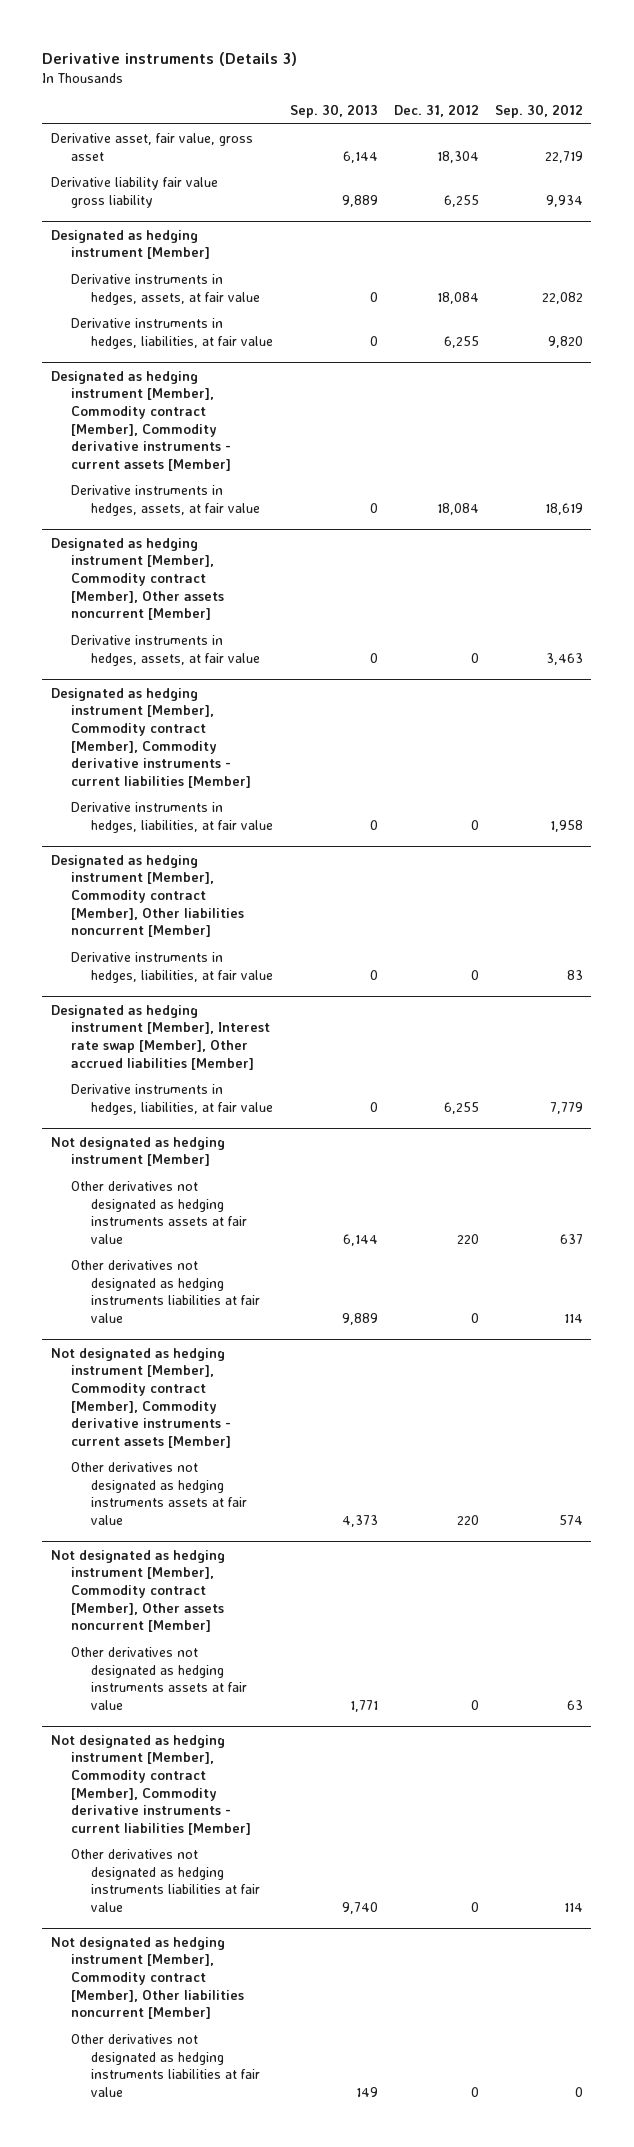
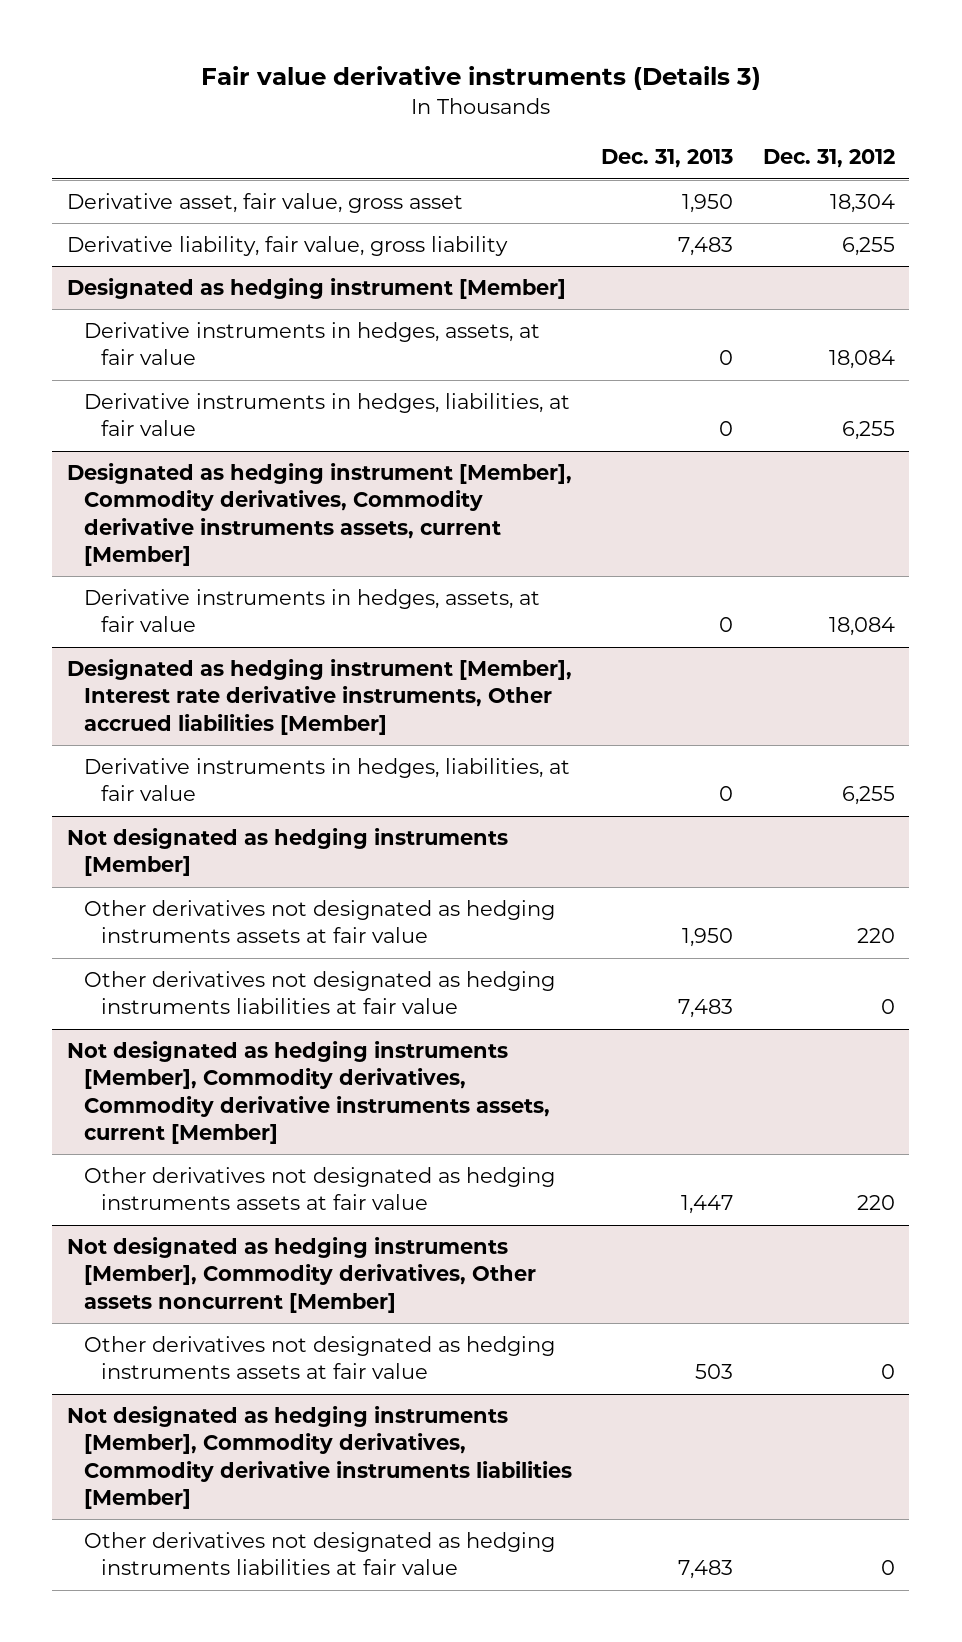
[42,52,298,67] Derivative instruments (Details 3) -> [200,66,761,91] Fair value derivative instruments (Details 3)
[289,104,378,119] Sep. 30, 2013 -> none
[495,104,584,119] Sep. 30, 2012 -> none
none -> [601,149,734,169] Dec. 31, 2013
[50,176,218,208] Derivative liability fair value gross liability -> [67,236,509,257] Derivative liability, fair value, gross liability
[50,370,231,471] Designated as hedging instrument [Member], Commodity contract [Member], Commodity derivative instruments - current assets [Member] -> [67,463,573,567] Designated as hedging instrument [Member], Commodity derivatives, Commodity derivative instruments assets, current [Member]
[50,537,224,621] Designated as hedging instrument [Member], Commodity contract [Member], Other assets noncurrent [Member] -> none
[70,634,261,666] Derivative instruments in hedges, assets, at fair value -> none
[50,687,251,788] Designated as hedging instrument [Member], Commodity contract [Member], Commodity derivative instruments - current liabilities [Member] -> none
[70,801,274,833] Derivative instruments in hedges, liabilities, at fair value -> none
[50,854,244,938] Designated as hedging instrument [Member], Commodity contract [Member], Other liabilities noncurrent [Member] -> none
[70,951,274,983] Derivative instruments in hedges, liabilities, at fair value -> none
[50,1004,270,1070] Designated as hedging instrument [Member], Interest rate swap [Member], Other accrued liabilities [Member] -> [67,659,573,735] Designated as hedging instrument [Member], Interest rate derivative instruments, Other accrued liabilities [Member]
[50,1136,225,1167] Not designated as hedging instrument [Member] -> [67,828,509,877] Not designated as hedging instruments [Member]
[50,1347,231,1448] Not designated as hedging instrument [Member], Commodity contract [Member], Commodity derivative instruments - current assets [Member] -> [67,1041,551,1145] Not designated as hedging instruments [Member], Commodity derivatives, Commodity derivative instruments assets, current [Member]
[50,1549,225,1633] Not designated as hedging instrument [Member], Commodity contract [Member], Other assets noncurrent [Member] -> [67,1237,537,1313] Not designated as hedging instruments [Member], Commodity derivatives, Other assets noncurrent [Member]
[70,1848,261,1912] Other derivatives not designated as hedging instruments liabilities at fair value -> none
[50,1936,244,2020] Not designated as hedging instrument [Member], Commodity contract [Member], Other liabilities noncurrent [Member] -> none
[50,1734,251,1835] Not designated as hedging instrument [Member], Commodity contract [Member], Commodity derivative instruments - current liabilities [Member] -> [67,1406,573,1510] Not designated as hedging instruments [Member], Commodity derivatives, Commodity derivative instruments liabilities [Member]

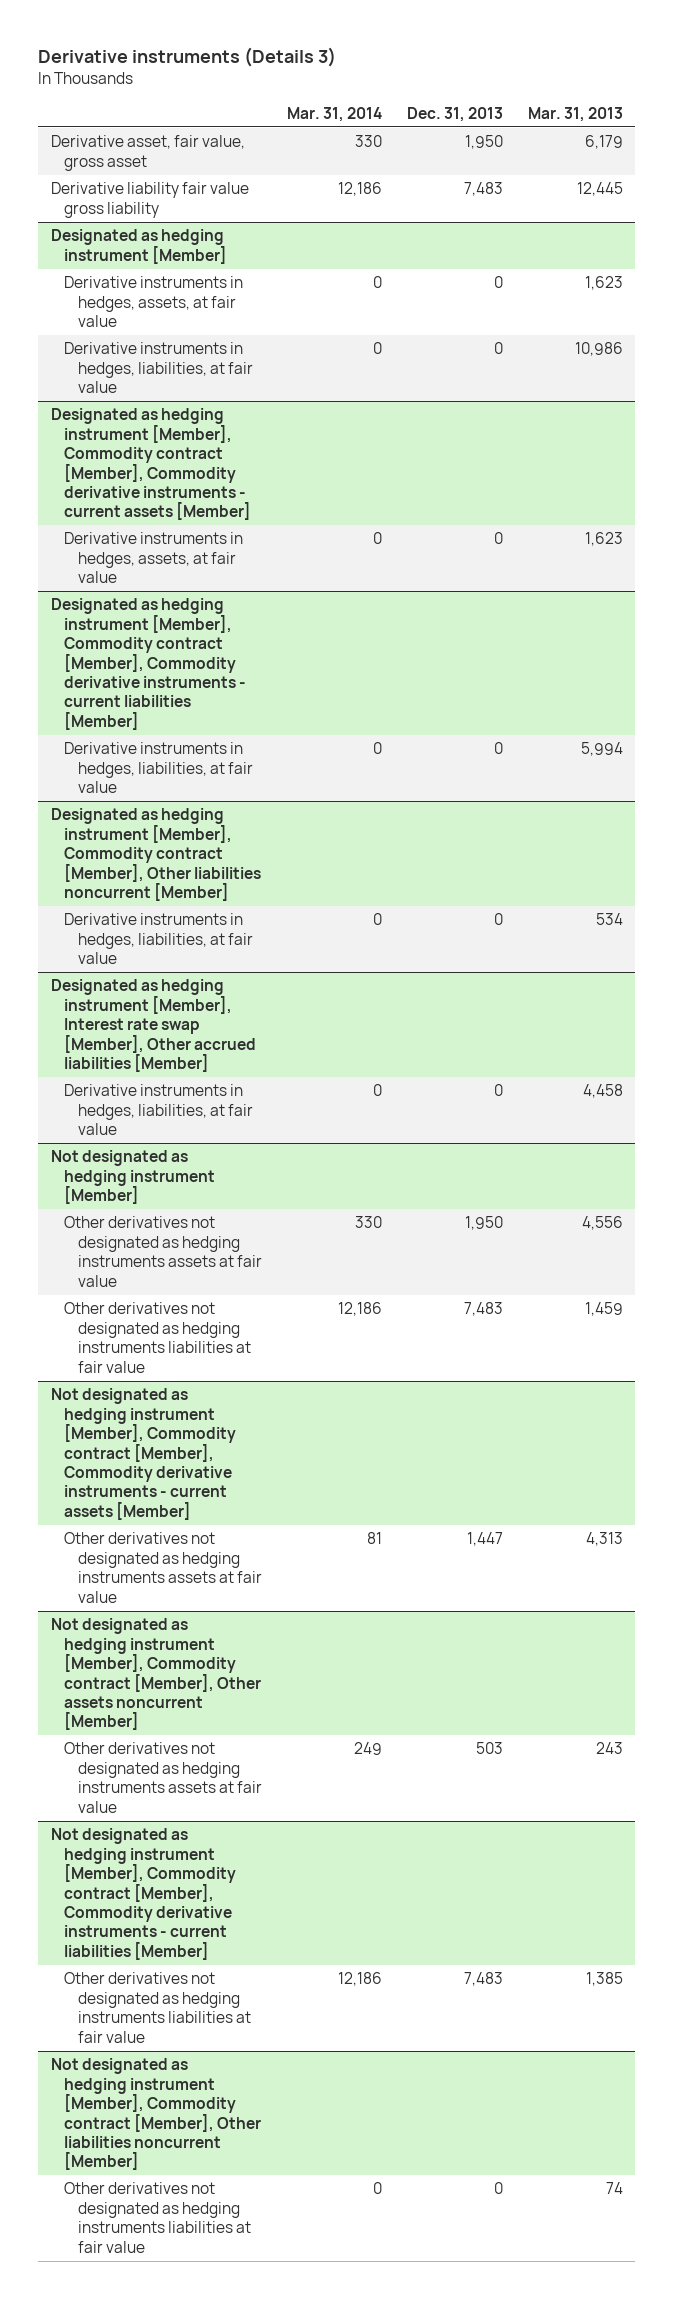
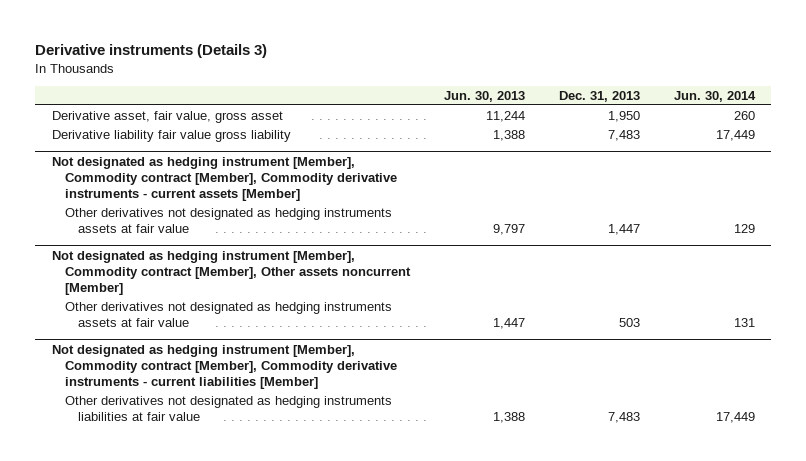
[287,106,383,122] Mar. 31, 2014 -> none
[527,106,623,122] Mar. 31, 2013 -> none
none -> [443,90,525,102] Jun. 30, 2013
none -> [673,90,756,102] Jun. 30, 2014
[50,229,228,264] Designated as hedging instrument [Member] -> none
[64,276,244,328] Derivative instruments in hedges, assets, at fair value -> none
[64,342,254,394] Derivative instruments in hedges, liabilities, at fair value -> none
[50,408,252,521] Designated as hedging instrument [Member], Commodity contract [Member], Commodity derivative instruments - current assets [Member] -> none
[64,532,244,584] Derivative instruments in hedges, assets, at fair value -> none
[50,598,247,730] Designated as hedging instrument [Member], Commodity contract [Member], Commodity derivative instruments - current liabilities [Member] -> none
[64,742,254,794] Derivative instruments in hedges, liabilities, at fair value -> none
[50,808,262,902] Designated as hedging instrument [Member], Commodity contract [Member], Other liabilities noncurrent [Member] -> none
[64,913,254,965] Derivative instruments in hedges, liabilities, at fair value -> none
[50,979,257,1073] Designated as hedging instrument [Member], Interest rate swap [Member], Other accrued liabilities [Member] -> none
[64,1084,254,1136] Derivative instruments in hedges, liabilities, at fair value -> none
[50,1150,216,1205] Not designated as hedging instrument [Member] -> none
[64,1216,263,1287] Other derivatives not designated as hedging instruments assets at fair value -> none
[64,1302,252,1373] Other derivatives not designated as hedging instruments liabilities at fair value -> none
[50,2058,262,2171] Not designated as hedging instrument [Member], Commodity contract [Member], Other liabilities noncurrent [Member] -> none
[64,2182,252,2253] Other derivatives not designated as hedging instruments liabilities at fair value -> none

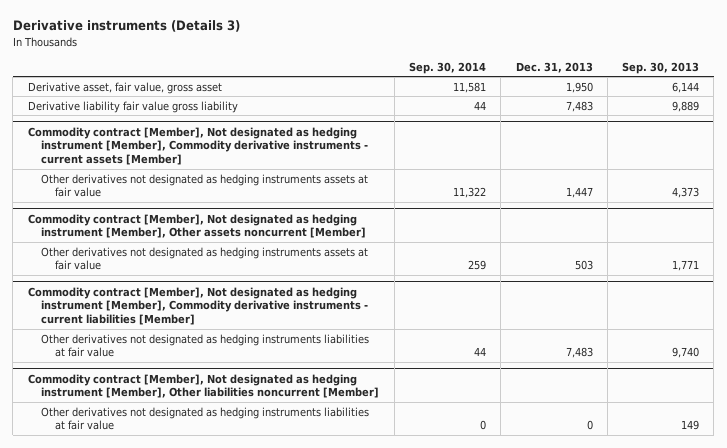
[443,90,525,102] Jun. 30, 2013 -> none
[673,90,756,102] Jun. 30, 2014 -> none
none -> [408,61,486,74] Sep. 30, 2014
none -> [622,61,700,74] Sep. 30, 2013
[51,156,397,201] Not designated as hedging instrument [Member], Commodity contract [Member], Commodity derivative instruments - current assets [Member] -> [27,126,369,166] Commodity contract [Member], Not designated as hedging instrument [Member], Commodity derivative instruments - current assets [Member]
[51,250,411,295] Not designated as hedging instrument [Member], Commodity contract [Member], Other assets noncurrent [Member] -> [27,213,367,239] Commodity contract [Member], Not designated as hedging instrument [Member], Other assets noncurrent [Member]
[51,344,397,389] Not designated as hedging instrument [Member], Commodity contract [Member], Commodity derivative instruments - current liabilities [Member] -> [27,286,369,326] Commodity contract [Member], Not designated as hedging instrument [Member], Commodity derivative instruments - current liabilities [Member]
none -> [27,373,380,399] Commodity contract [Member], Not designated as hedging instrument [Member], Other liabilities noncurrent [Member]
none -> [41,406,370,431] Other derivatives not designated as hedging instruments liabilities at fair value

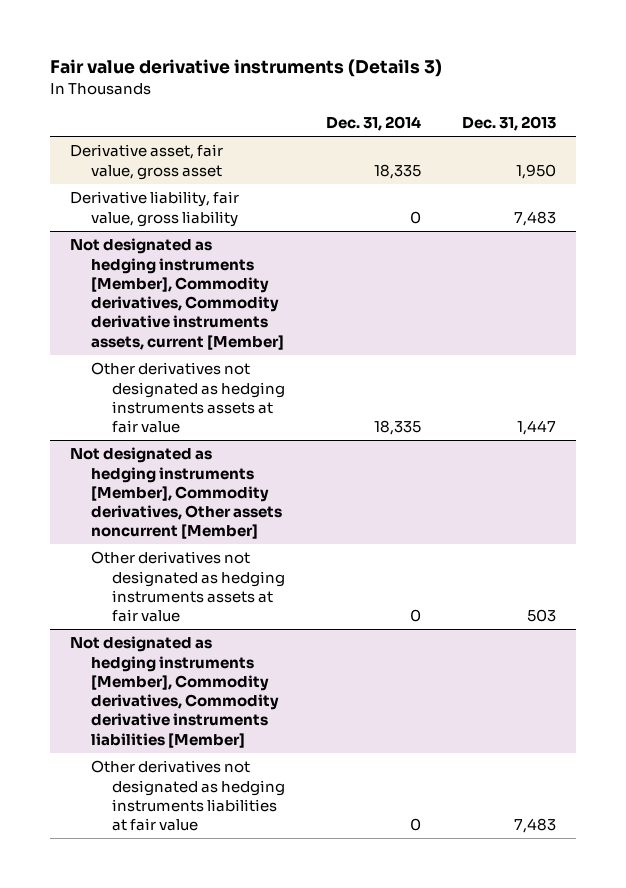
[12,20,240,33] Derivative instruments (Details 3) -> [49,59,442,78] Fair value derivative instruments (Details 3)
[408,61,486,74] Sep. 30, 2014 -> none
[622,61,700,74] Sep. 30, 2013 -> none
none -> [325,116,421,132] Dec. 31, 2014
[27,100,238,113] Derivative liability fair value gross liability -> [70,191,240,227] Derivative liability, fair value, gross liability
[27,126,369,166] Commodity contract [Member], Not designated as hedging instrument [Member], Commodity derivative instruments - current assets [Member] -> [70,238,285,350] Not designated as hedging instruments [Member], Commodity derivatives, Commodity derivative instruments assets, current [Member]
[27,213,367,239] Commodity contract [Member], Not designated as hedging instrument [Member], Other assets noncurrent [Member] -> [70,447,283,540] Not designated as hedging instruments [Member], Commodity derivatives, Other assets noncurrent [Member]
[27,286,369,326] Commodity contract [Member], Not designated as hedging instrument [Member], Commodity derivative instruments - current liabilities [Member] -> [70,636,280,748] Not designated as hedging instruments [Member], Commodity derivatives, Commodity derivative instruments liabilities [Member]
[27,373,380,399] Commodity contract [Member], Not designated as hedging instrument [Member], Other liabilities noncurrent [Member] -> none
[41,406,370,431] Other derivatives not designated as hedging instruments liabilities at fair value -> none

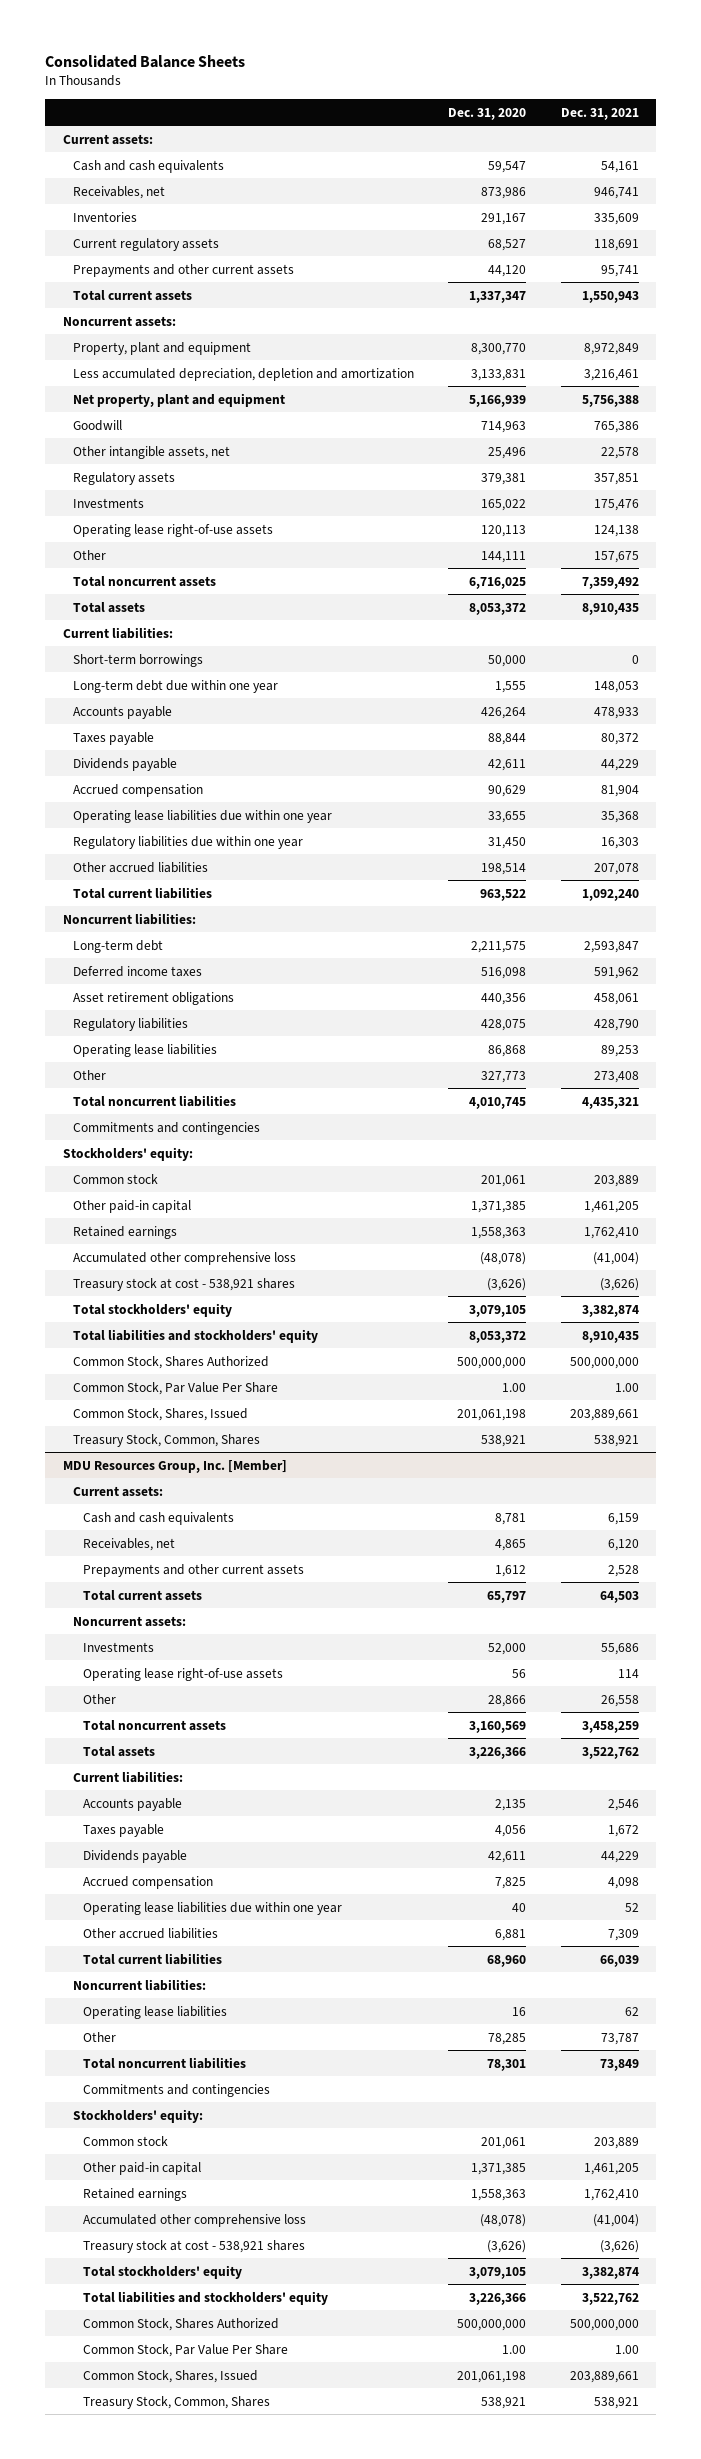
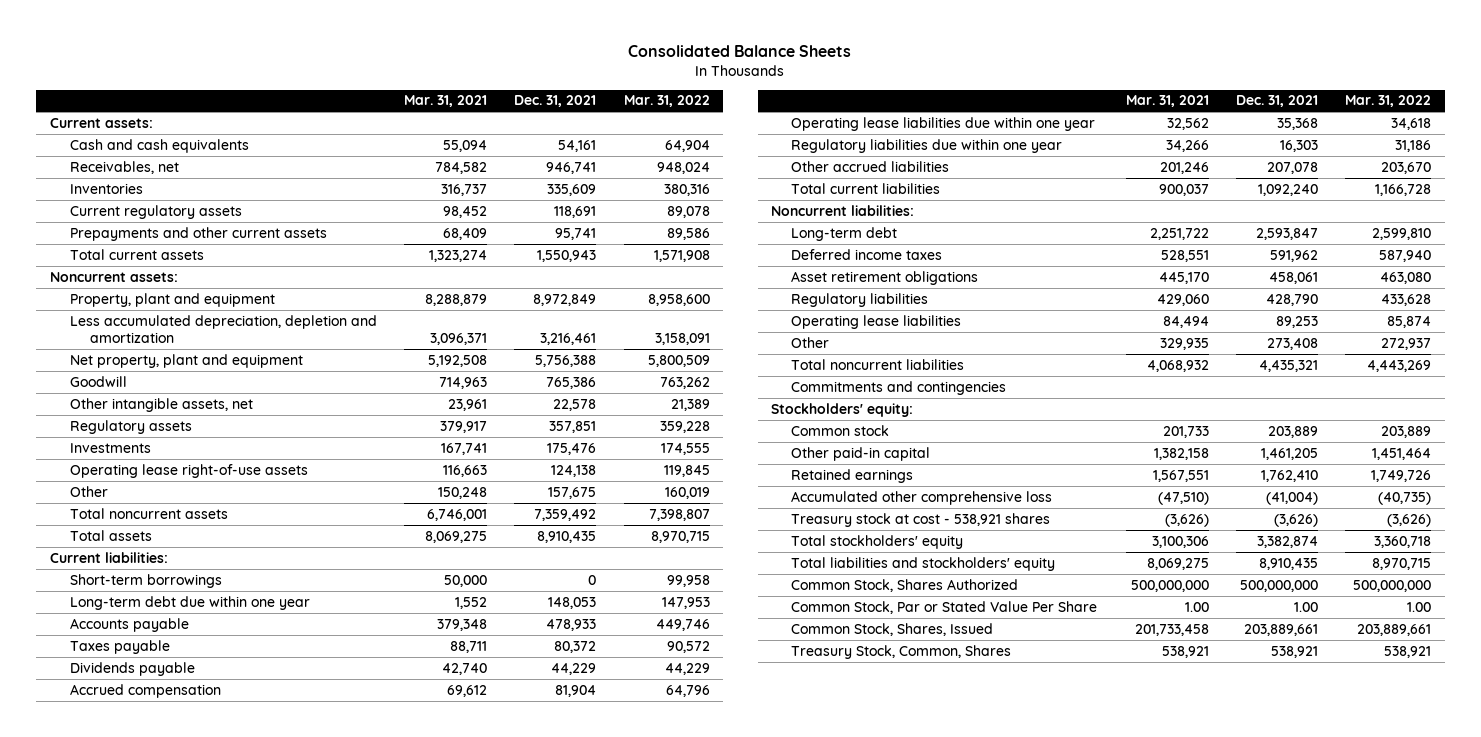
[448,107,527,120] Dec. 31, 2020 -> none
none -> [403,95,487,108] Mar. 31, 2021
none -> [623,95,710,108] Mar. 31, 2022
[72,1407,248,1421] Common Stock, Shares, Issued -> none
[72,1433,260,1447] Treasury Stock, Common, Shares -> none
[62,1459,287,1473] MDU Resources Group, Inc. [Member] -> none
[72,1485,163,1497] Current assets: -> none
[83,1511,235,1525] Cash and cash equivalents -> none
[83,1537,176,1551] Receivables, net -> none
[83,1563,305,1577] Prepayments and other current assets -> none
[83,1589,203,1601] Total current assets -> none
[72,1615,186,1627] Noncurrent assets: -> none
[83,1641,155,1652] Investments -> none
[83,1667,284,1681] Operating lease right-of-use assets -> none
[83,1693,117,1704] Other -> none
[83,1719,227,1731] Total noncurrent assets -> none
[83,1745,156,1757] Total assets -> none
[72,1770,183,1783] Current liabilities: -> none
[83,1797,183,1811] Accounts payable -> none
[83,1823,165,1837] Taxes payable -> none
[83,1849,188,1863] Dividends payable -> none
[83,1875,214,1889] Accrued compensation -> none
[83,1901,343,1915] Operating lease liabilities due within one year -> none
[83,1927,219,1939] Other accrued liabilities -> none
[83,1952,223,1965] Total current liabilities -> none
[72,1978,206,1991] Noncurrent liabilities: -> none
[83,2005,228,2019] Operating lease liabilities -> none
[83,2031,117,2042] Other -> none
[83,2056,247,2069] Total noncurrent liabilities -> none
[83,2083,271,2097] Commitments and contingencies -> none
[72,2108,203,2123] Stockholders' equity: -> none
[83,2135,169,2146] Common stock -> none
[83,2161,202,2175] Other paid-in capital -> none
[83,2187,188,2201] Retained earnings -> none
[83,2213,307,2227] Accumulated other comprehensive loss -> none
[83,2239,306,2253] Treasury stock at cost - 538,921 shares -> none
[83,2264,243,2279] Total stockholders' equity -> none
[83,2290,329,2305] Total liabilities and stockholders' equity -> none
[83,2317,280,2331] Common Stock, Shares Authorized -> none
[83,2343,289,2357] Common Stock, Par Value Per Share -> none
[72,1381,278,1395] Common Stock, Par Value Per Share -> [791,600,1098,614] Common Stock, Par or Stated Value Per Share

